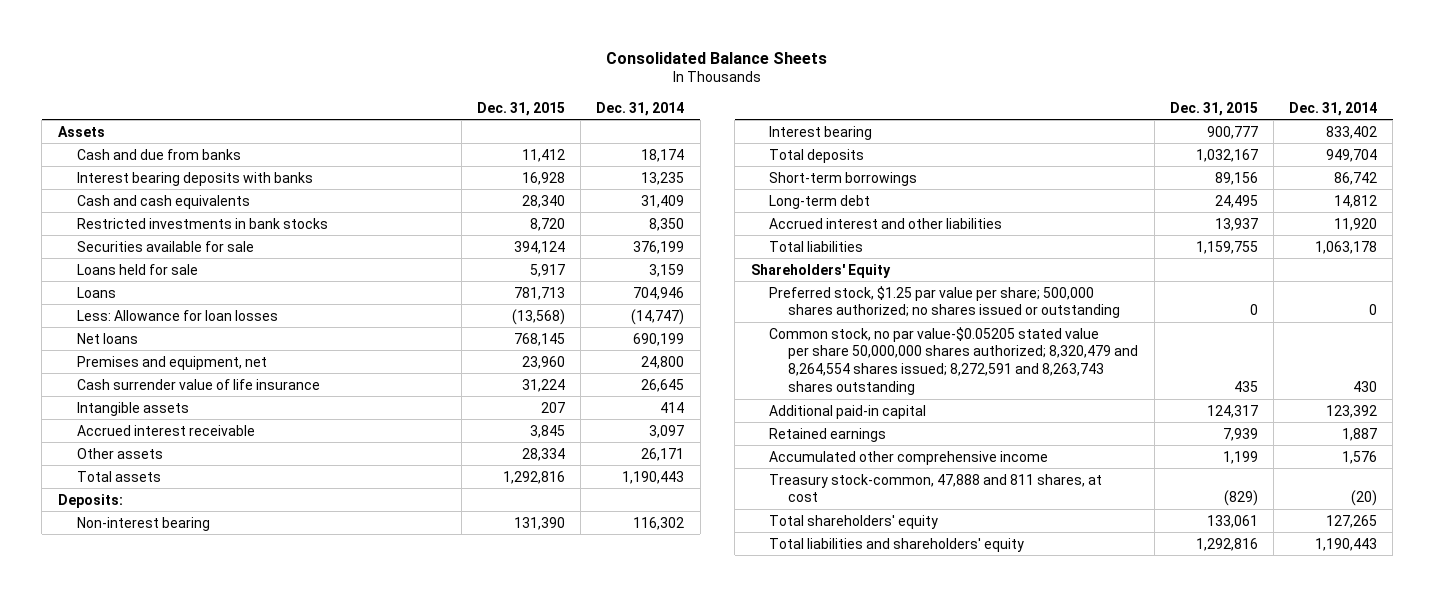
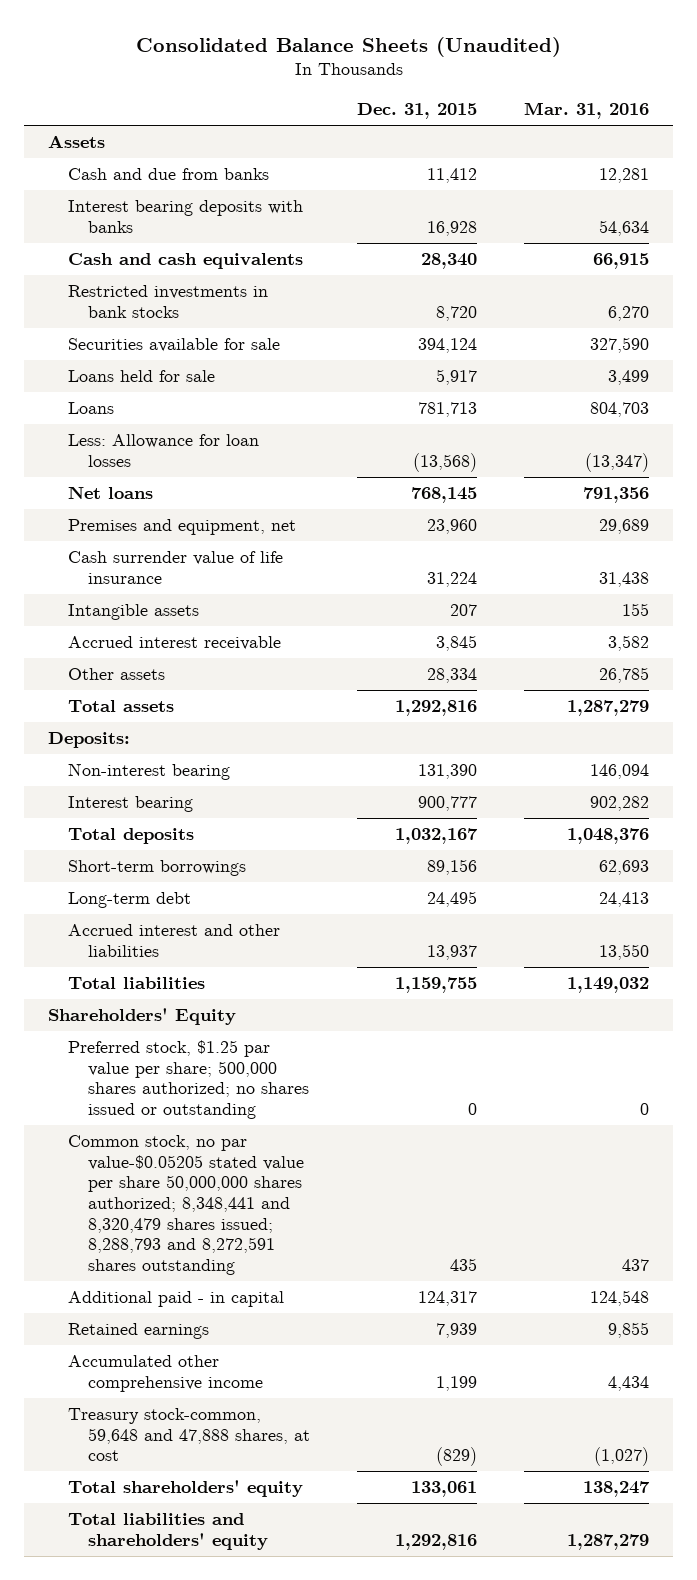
[606,51,828,64] Consolidated Balance Sheets -> [135,36,561,57] Consolidated Balance Sheets (Unaudited)
[596,101,685,116] Dec. 31, 2014 -> none
none -> [523,102,649,120] Mar. 31, 2016
[769,326,1139,395] Common stock, no par value-$0.05205 stated value per share 50,000,000 shares authorized; 8,320,479 and 8,264,554 shares issued; 8,272,591 and 8,263,743 shares outstanding -> [67,1135,304,1275] Common stock, no par value-$0.05205 stated value per share 50,000,000 shares authorized; 8,348,441 and 8,320,479 shares issued; 8,288,793 and 8,272,591 shares outstanding
[769,404,927,419] Additional paid-in capital -> [67,1291,284,1308] Additional paid - in capital
[769,473,1103,503] Treasury stock-common, 47,888 and 811 shares, at cost -> [67,1408,310,1462] Treasury stock-common, 59,648 and 47,888 shares, at cost

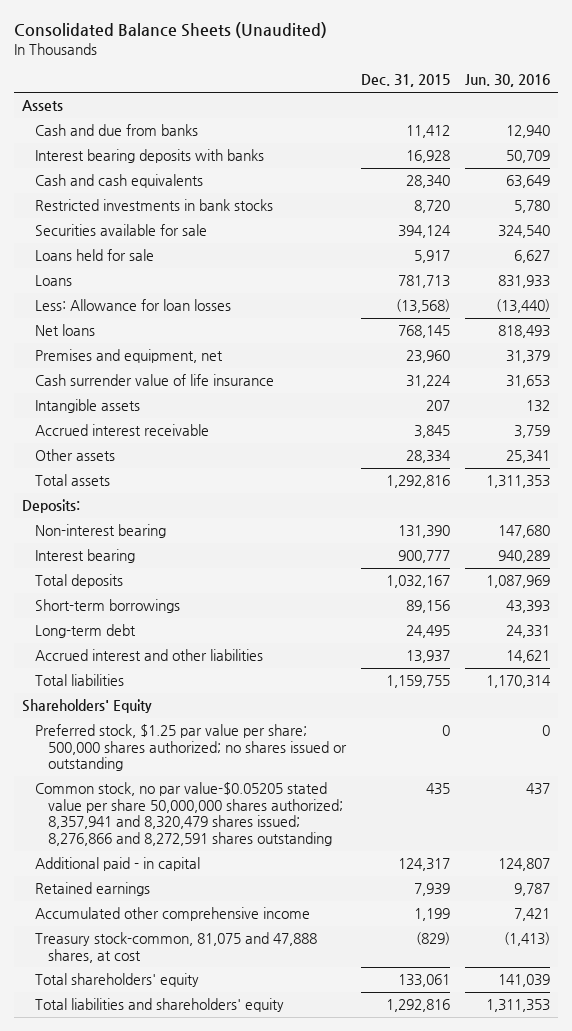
[523,102,649,120] Mar. 31, 2016 -> none
none -> [465,74,551,88] Jun. 30, 2016
[67,1135,304,1275] Common stock, no par value-$0.05205 stated value per share 50,000,000 shares authorized; 8,348,441 and 8,320,479 shares issued; 8,288,793 and 8,272,591 shares outstanding -> [34,782,344,847] Common stock, no par value-$0.05205 stated value per share 50,000,000 shares authorized; 8,357,941 and 8,320,479 shares issued; 8,276,866 and 8,272,591 shares outstanding
[67,1408,310,1462] Treasury stock-common, 59,648 and 47,888 shares, at cost -> [34,932,317,963] Treasury stock-common, 81,075 and 47,888 shares, at cost

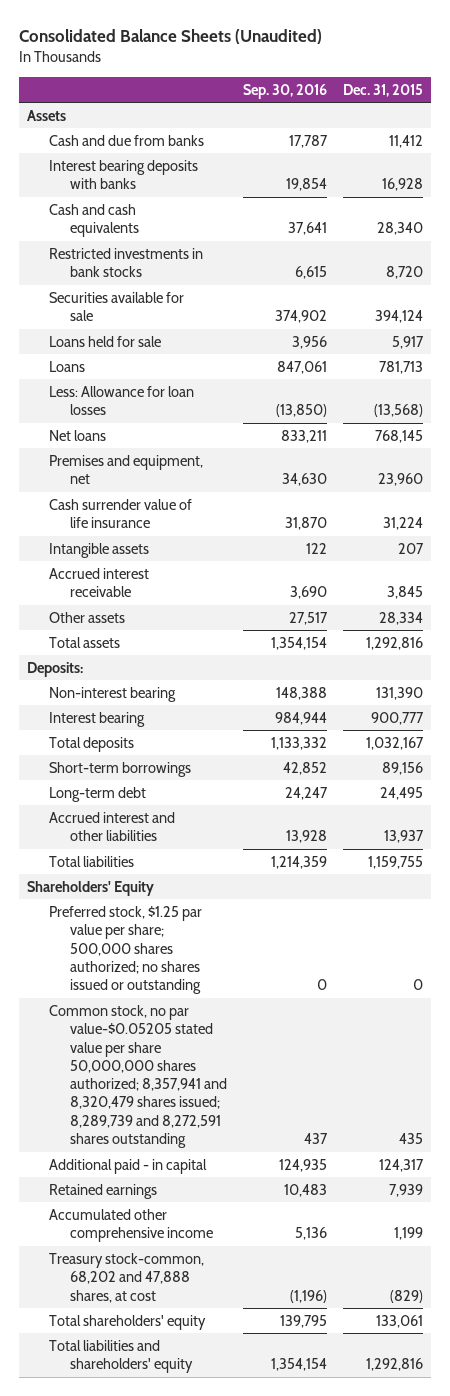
[465,74,551,88] Jun. 30, 2016 -> none
none -> [242,83,327,99] Sep. 30, 2016
[34,782,344,847] Common stock, no par value-$0.05205 stated value per share 50,000,000 shares authorized; 8,357,941 and 8,320,479 shares issued; 8,276,866 and 8,272,591 shares outstanding -> [48,1004,227,1149] Common stock, no par value-$0.05205 stated value per share 50,000,000 shares authorized; 8,357,941 and 8,320,479 shares issued; 8,289,739 and 8,272,591 shares outstanding
[34,932,317,963] Treasury stock-common, 81,075 and 47,888 shares, at cost -> [48,1252,204,1303] Treasury stock-common, 68,202 and 47,888 shares, at cost

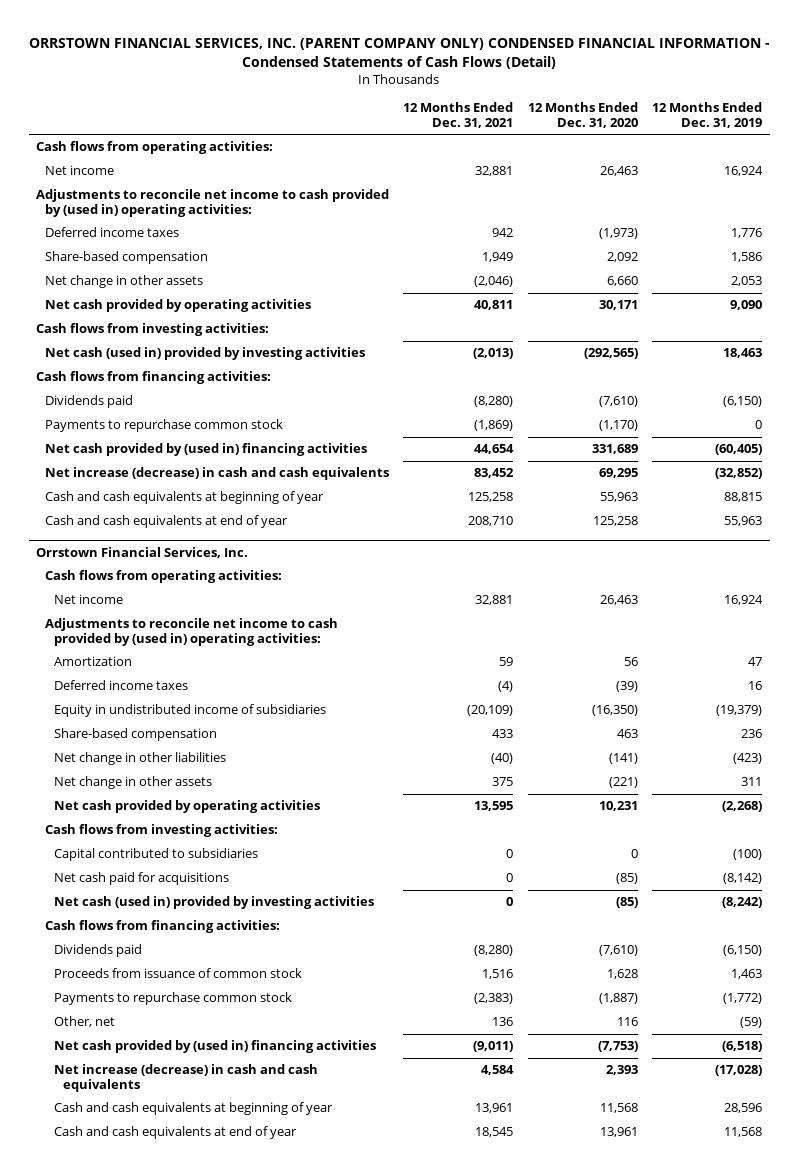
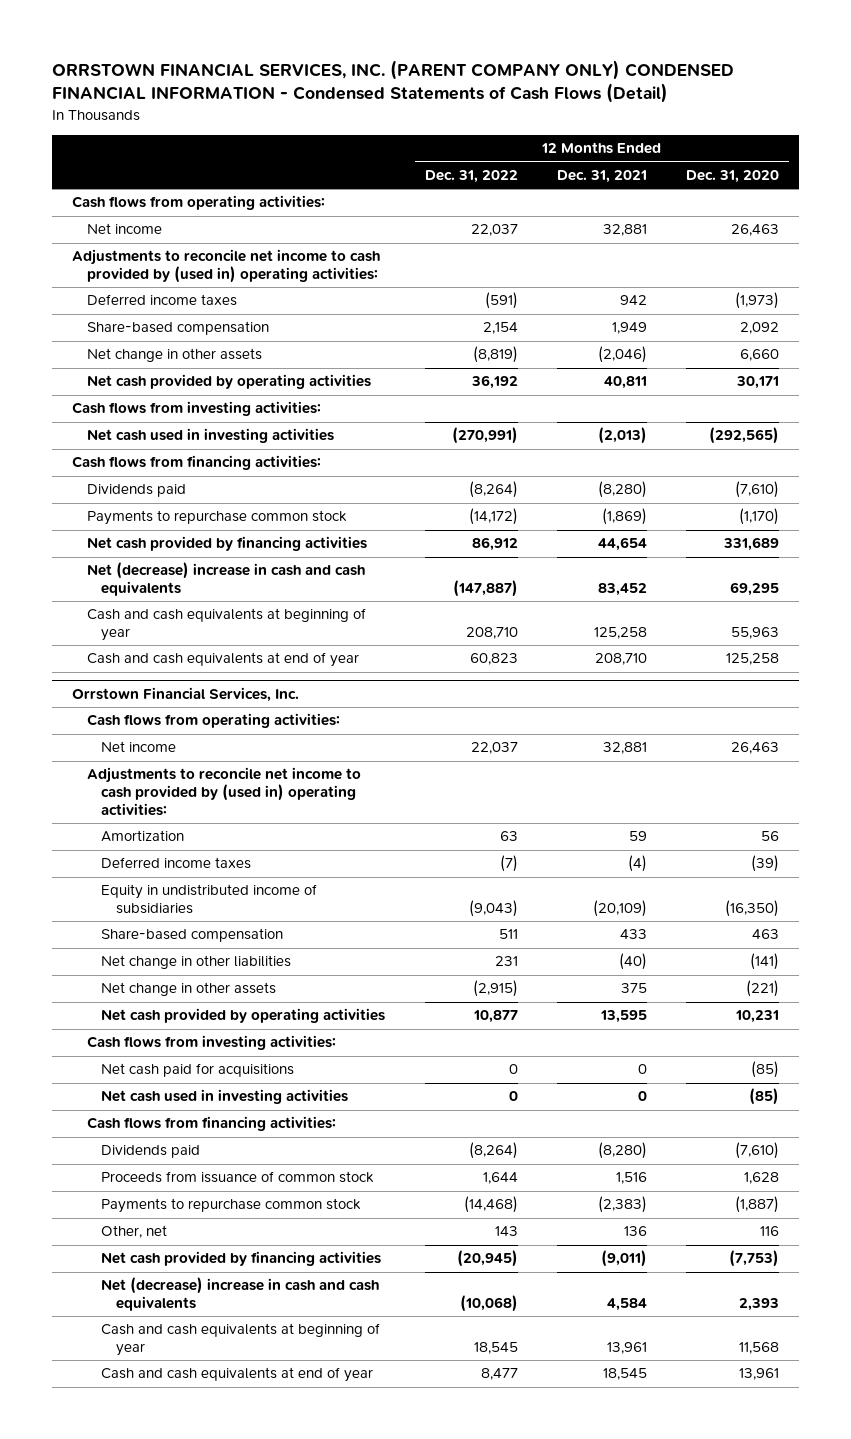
[652,102,763,128] 12 Months Ended Dec. 31, 2019 -> none
none -> [424,169,518,183] Dec. 31, 2022
[44,347,365,361] Net cash (used in) provided by investing activities -> [86,428,334,444] Net cash used in investing activities
[44,443,367,457] Net cash provided by (used in) financing activities -> [86,536,367,552] Net cash provided by financing activities
[44,467,389,481] Net increase (decrease) in cash and cash equivalents -> [86,562,365,597] Net (decrease) increase in cash and cash equivalents
[53,848,258,862] Capital contributed to subsidiaries -> none
[53,896,374,910] Net cash (used in) provided by investing activities -> [101,1089,349,1105] Net cash used in investing activities
[53,1040,376,1054] Net cash provided by (used in) financing activities -> [101,1251,382,1267] Net cash provided by financing activities
[53,1064,318,1092] Net increase (decrease) in cash and cash equivalents -> [101,1277,380,1312] Net (decrease) increase in cash and cash equivalents

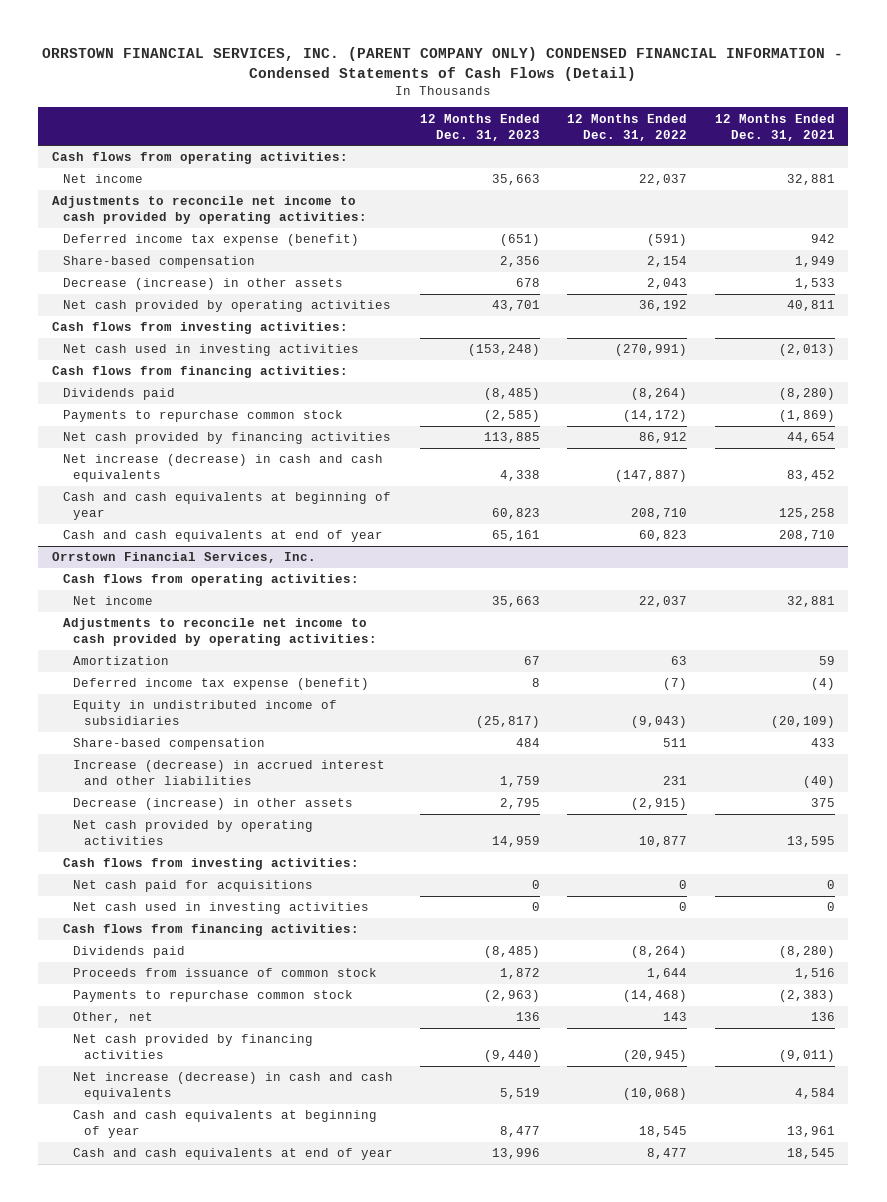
[686,169,780,183] Dec. 31, 2020 -> none
none -> [420,113,541,141] 12 Months Ended Dec. 31, 2023
[71,249,380,284] Adjustments to reconcile net income to cash provided by (used in) operating activities: -> [51,196,367,225] Adjustments to reconcile net income to cash provided by operating activities:
[86,294,237,307] Deferred income taxes -> [62,234,359,247] Deferred income tax expense (benefit)
[86,348,262,363] Net change in other assets -> [62,278,343,291] Decrease (increase) in other assets
[472,346,518,364] (8,819) -> [647,278,688,290] 2,043
[597,346,647,364] (2,046) -> [794,278,835,290] 1,533
[86,562,365,597] Net (decrease) increase in cash and cash equivalents -> [62,454,383,483] Net increase (decrease) in cash and cash equivalents
[86,767,361,816] Adjustments to reconcile net income to cash provided by (used in) operating activities: -> [62,618,378,647] Adjustments to reconcile net income to cash provided by operating activities:
[101,857,252,870] Deferred income taxes -> [73,678,370,691] Deferred income tax expense (benefit)
[101,955,292,970] Net change in other liabilities -> [73,760,386,786] Increase (decrease) in accrued interest and other liabilities
[101,982,277,997] Net change in other assets -> [73,798,354,811] Decrease (increase) in other assets
[101,1277,380,1312] Net (decrease) increase in cash and cash equivalents -> [73,1072,394,1101] Net increase (decrease) in cash and cash equivalents

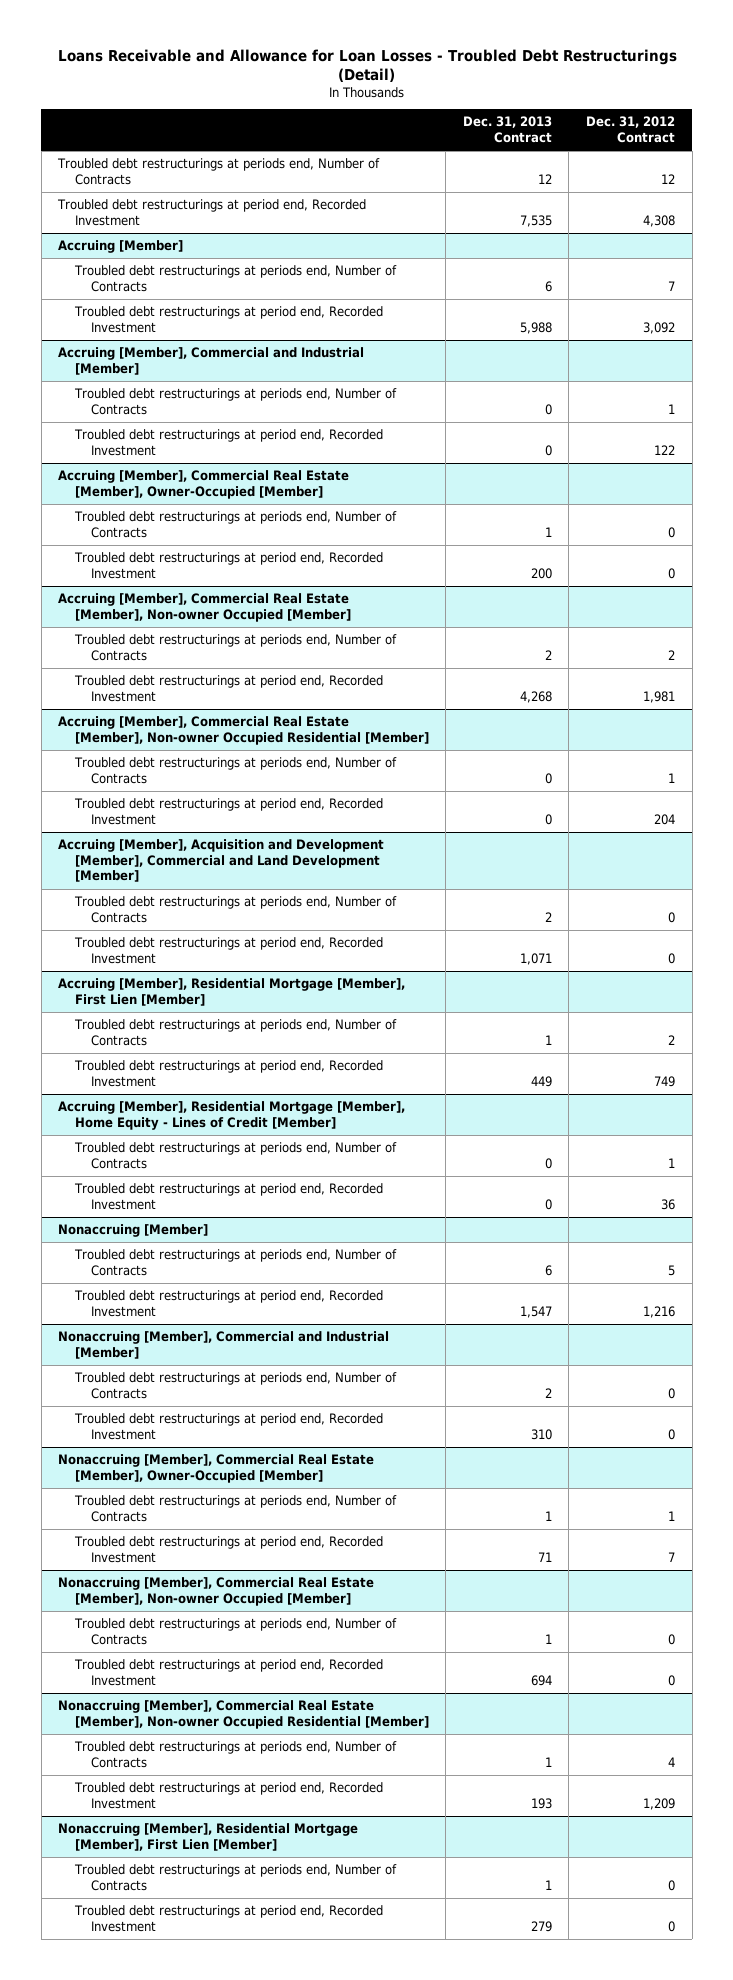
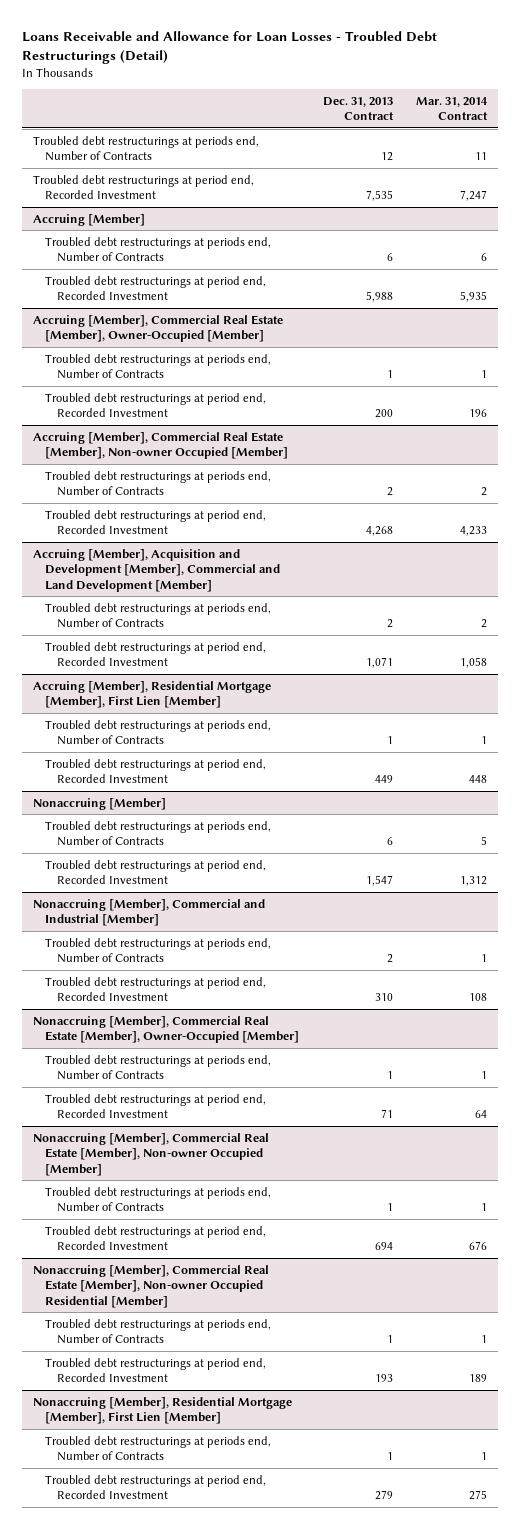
[586,116,676,143] Dec. 31, 2012 Contract -> none
none -> [415,96,488,121] Mar. 31, 2014 Contract
[58,347,365,375] Accruing [Member], Commercial and Industrial [Member] -> none
[73,388,397,415] Troubled debt restructurings at periods end, Number of Contracts -> none
[73,429,383,456] Troubled debt restructurings at period end, Recorded Investment -> none
[58,716,429,745] Accruing [Member], Commercial Real Estate [Member], Non-owner Occupied Residential [Member] -> none
[73,757,397,784] Troubled debt restructurings at periods end, Number of Contracts -> none
[73,798,383,825] Troubled debt restructurings at period end, Recorded Investment -> none
[58,1101,406,1130] Accruing [Member], Residential Mortgage [Member], Home Equity - Lines of Credit [Member] -> none
[73,1142,397,1169] Troubled debt restructurings at periods end, Number of Contracts -> none
[73,1183,383,1210] Troubled debt restructurings at period end, Recorded Investment -> none

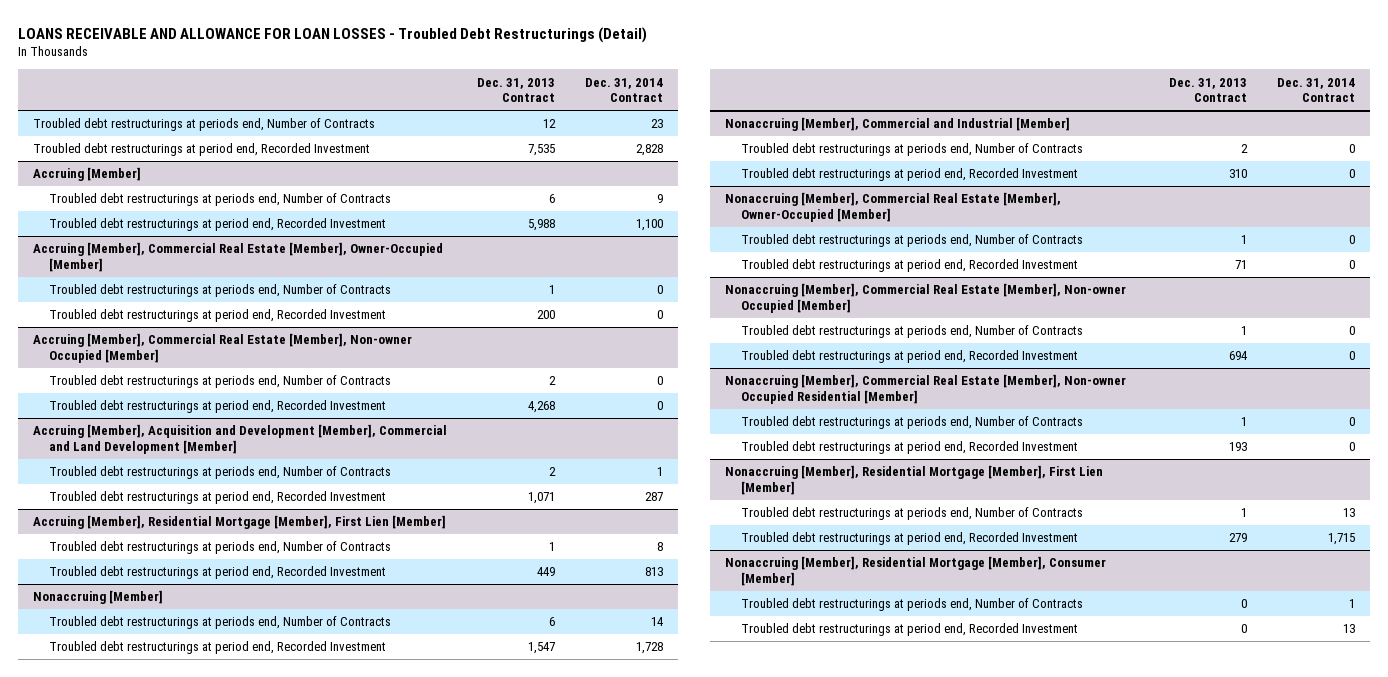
[21,31,437,65] Loans Receivable and Allowance for Loan Losses - Troubled Debt Restructurings (Detail) -> [18,26,648,43] LOANS RECEIVABLE AND ALLOWANCE FOR LOAN LOSSES - Troubled Debt Restructurings (Detail)
[415,96,488,121] Mar. 31, 2014 Contract -> none
none -> [584,77,663,103] Dec. 31, 2014 Contract
none -> [725,556,1107,586] Nonaccruing [Member], Residential Mortgage [Member], Consumer [Member]
none -> [740,598,1083,612] Troubled debt restructurings at periods end, Number of Contracts
none -> [740,623,1078,637] Troubled debt restructurings at period end, Recorded Investment

